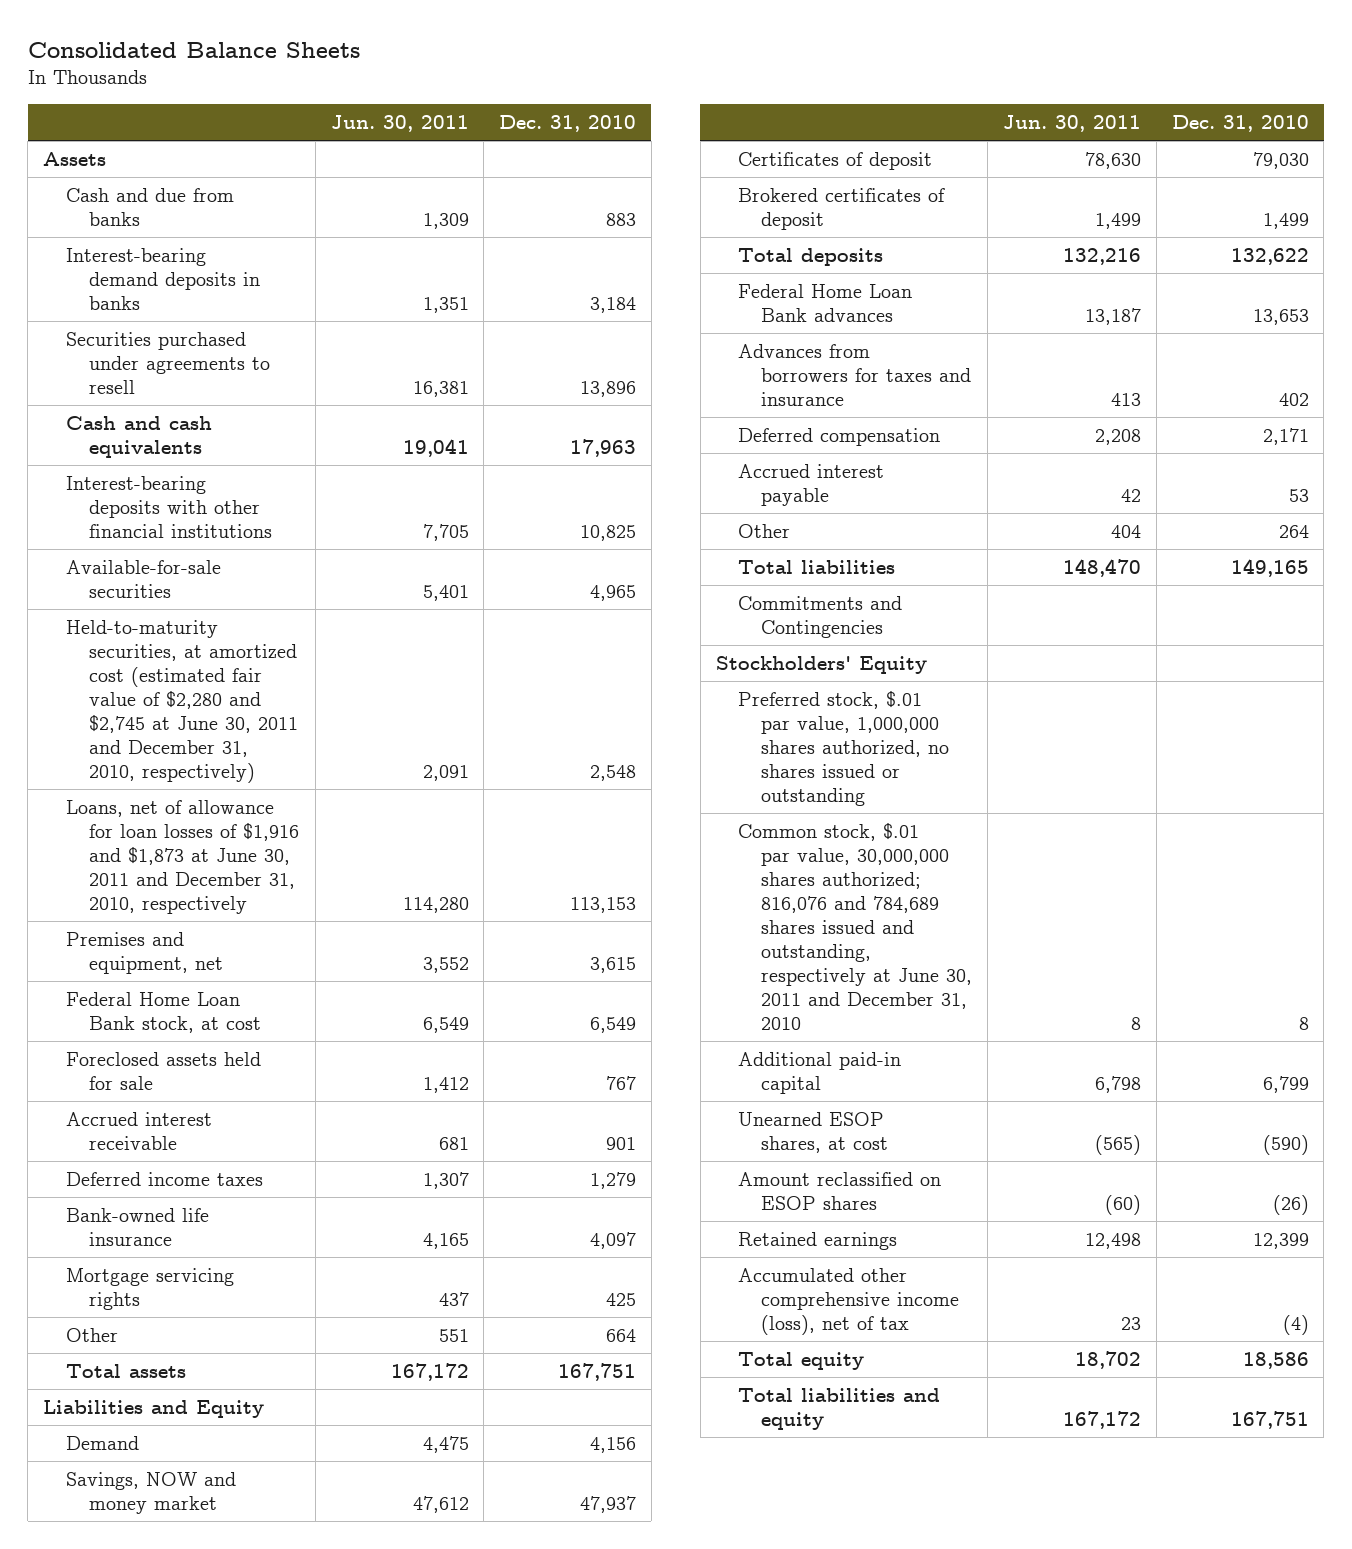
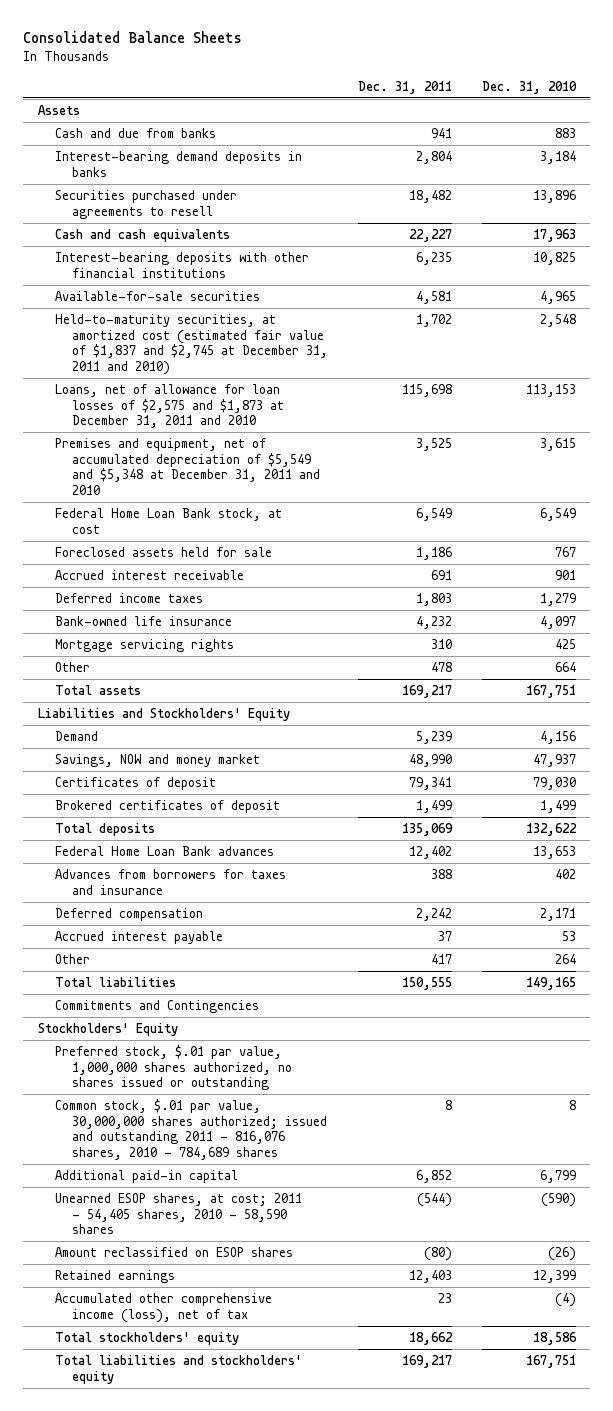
[330,114,469,132] Jun. 30, 2011 -> none
none -> [357,80,452,94] Dec. 31, 2011
[66,619,298,783] Held-to-maturity securities, at amortized cost (estimated fair value of $2,280 and $2,745 at June 30, 2011 and December 31, 2010, respectively) -> [54,314,329,375] Held-to-maturity securities, at amortized cost (estimated fair value of $1,837 and $2,745 at December 31, 2011 and 2010)
[66,799,299,914] Loans, net of allowance for loan losses of $1,916 and $1,873 at June 30, 2011 and December 31, 2010, respectively -> [54,384,285,429] Loans, net of allowance for loan losses of $2,575 and $1,873 at December 31, 2011 and 2010
[66,931,223,974] Premises and equipment, net -> [54,438,321,495] Premises and equipment, net of accumulated depreciation of $5,549 and $5,348 at December 31, 2011 and 2010
[43,1399,265,1418] Liabilities and Equity -> [37,708,290,722] Liabilities and Stockholders' Equity
[738,822,973,1030] Common stock, $.01 par value, 30,000,000 shares authorized; 816,076 and 784,689 shares issued and outstanding, respectively at June 30, 2011 and December 31, 2010 -> [54,1099,328,1160] Common stock, $.01 par value, 30,000,000 shares authorized; issued and outstanding 2011 - 816,076 shares, 2010 - 784,689 shares
[738,1111,889,1153] Unearned ESOP shares, at cost -> [54,1193,302,1235] Unearned ESOP shares, at cost; 2011 - 54,405 shares, 2010 - 58,590 shares
[738,1351,865,1370] Total equity -> [54,1332,239,1346] Total stockholders' equity
[738,1387,941,1430] Total liabilities and equity -> [54,1355,302,1384] Total liabilities and stockholders' equity

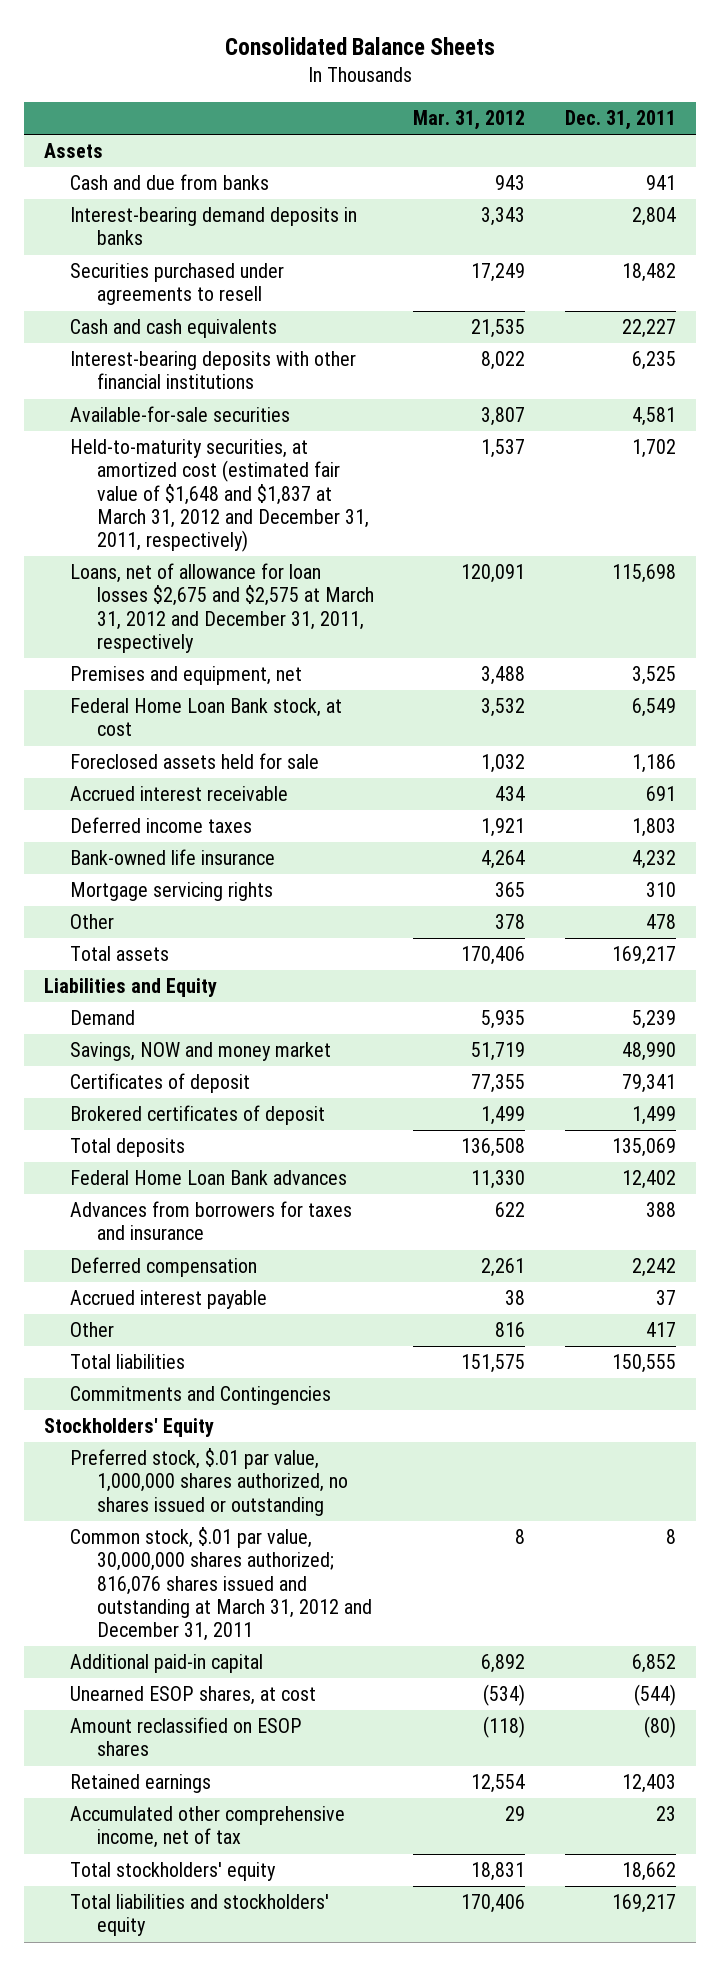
[481,80,577,94] Dec. 31, 2010 -> none
none -> [413,109,526,130] Mar. 31, 2012
[54,314,329,375] Held-to-maturity securities, at amortized cost (estimated fair value of $1,837 and $2,745 at December 31, 2011 and 2010) -> [70,439,369,553] Held-to-maturity securities, at amortized cost (estimated fair value of $1,648 and $1,837 at March 31, 2012 and December 31, 2011, respectively)
[54,384,285,429] Loans, net of allowance for loan losses of $2,575 and $1,873 at December 31, 2011 and 2010 -> [70,563,374,653] Loans, net of allowance for loan losses $2,675 and $2,575 at March 31, 2012 and December 31, 2011, respectively
[54,438,321,495] Premises and equipment, net of accumulated depreciation of $5,549 and $5,348 at December 31, 2011 and 2010 -> [70,666,303,686] Premises and equipment, net
[37,708,290,722] Liabilities and Stockholders' Equity -> [43,978,217,998] Liabilities and Equity
[54,1099,328,1160] Common stock, $.01 par value, 30,000,000 shares authorized; issued and outstanding 2011 - 816,076 shares, 2010 - 784,689 shares -> [70,1527,372,1642] Common stock, $.01 par value, 30,000,000 shares authorized; 816,076 shares issued and outstanding at March 31, 2012 and December 31, 2011
[54,1193,302,1235] Unearned ESOP shares, at cost; 2011 - 54,405 shares, 2010 - 58,590 shares -> [70,1686,317,1706] Unearned ESOP shares, at cost
[54,1293,272,1323] Accumulated other comprehensive income (loss), net of tax -> [70,1806,346,1849] Accumulated other comprehensive income, net of tax

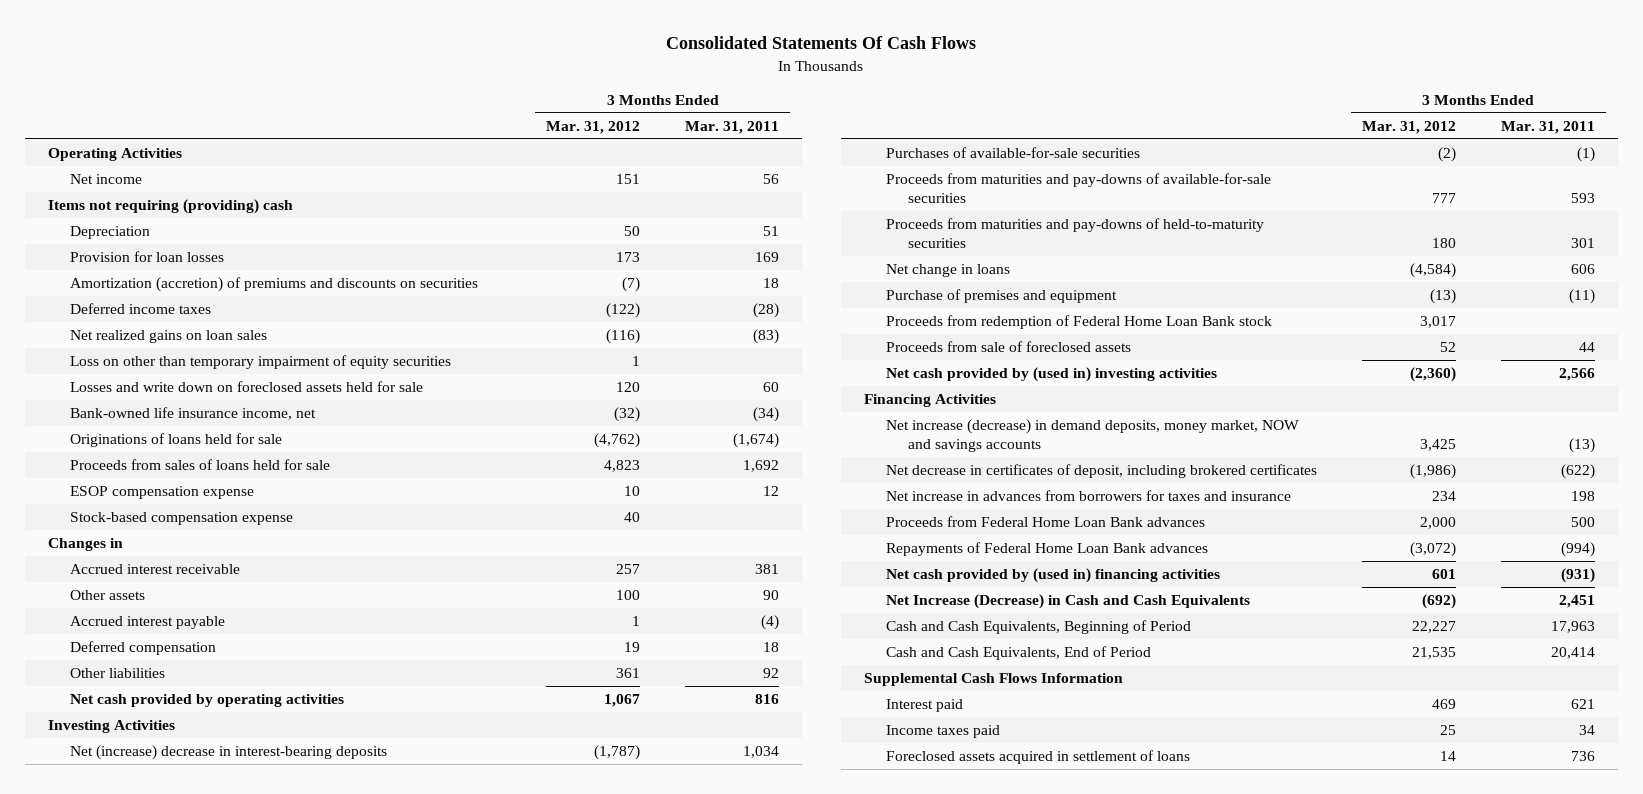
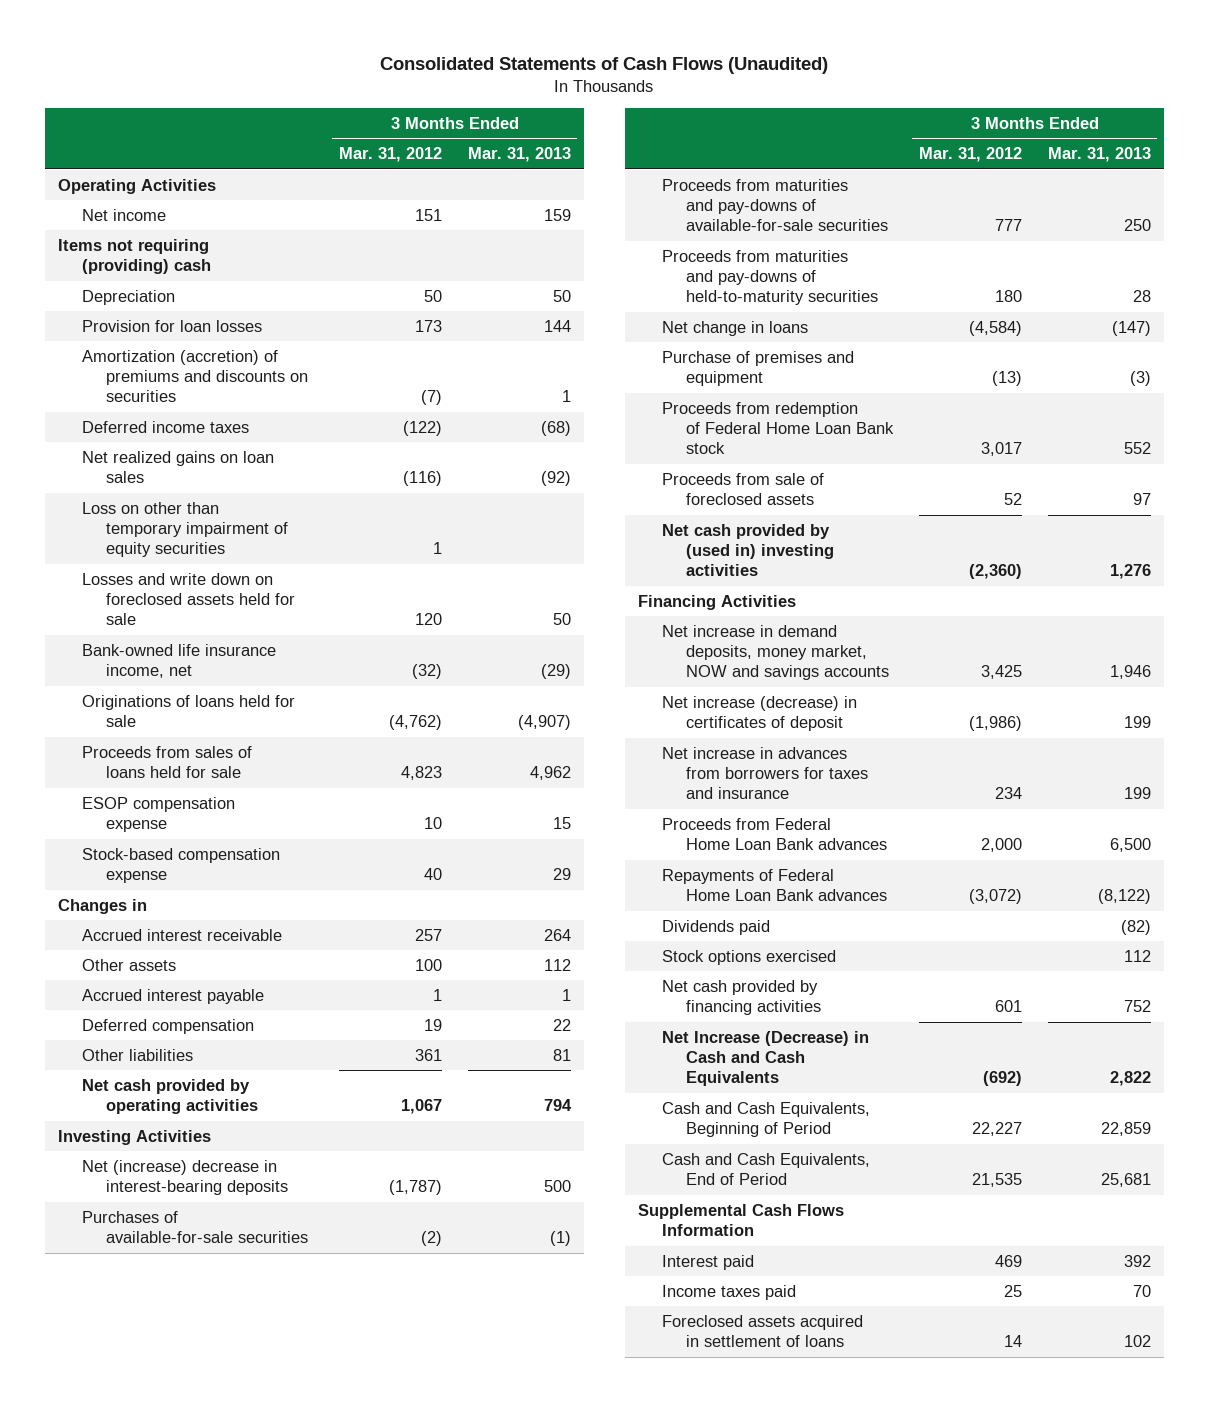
[666,36,977,50] Consolidated Statements Of Cash Flows -> [380,57,829,75] Consolidated Statements of Cash Flows (Unaudited)
[685,120,780,134] Mar. 31, 2011 -> none
none -> [467,147,571,163] Mar. 31, 2013
[885,419,1299,453] Net increase (decrease) in demand deposits, money market, NOW and savings accounts -> [661,624,889,681] Net increase in demand deposits, money market, NOW and savings accounts
[885,464,1317,479] Net decrease in certificates of deposit, including brokered certificates -> [661,695,857,732] Net increase (decrease) in certificates of deposit
none -> [661,919,770,935] Dividends paid
none -> [661,949,836,965] Stock options exercised
[885,568,1220,584] Net cash provided by (used in) financing activities -> [661,979,821,1016] Net cash provided by financing activities

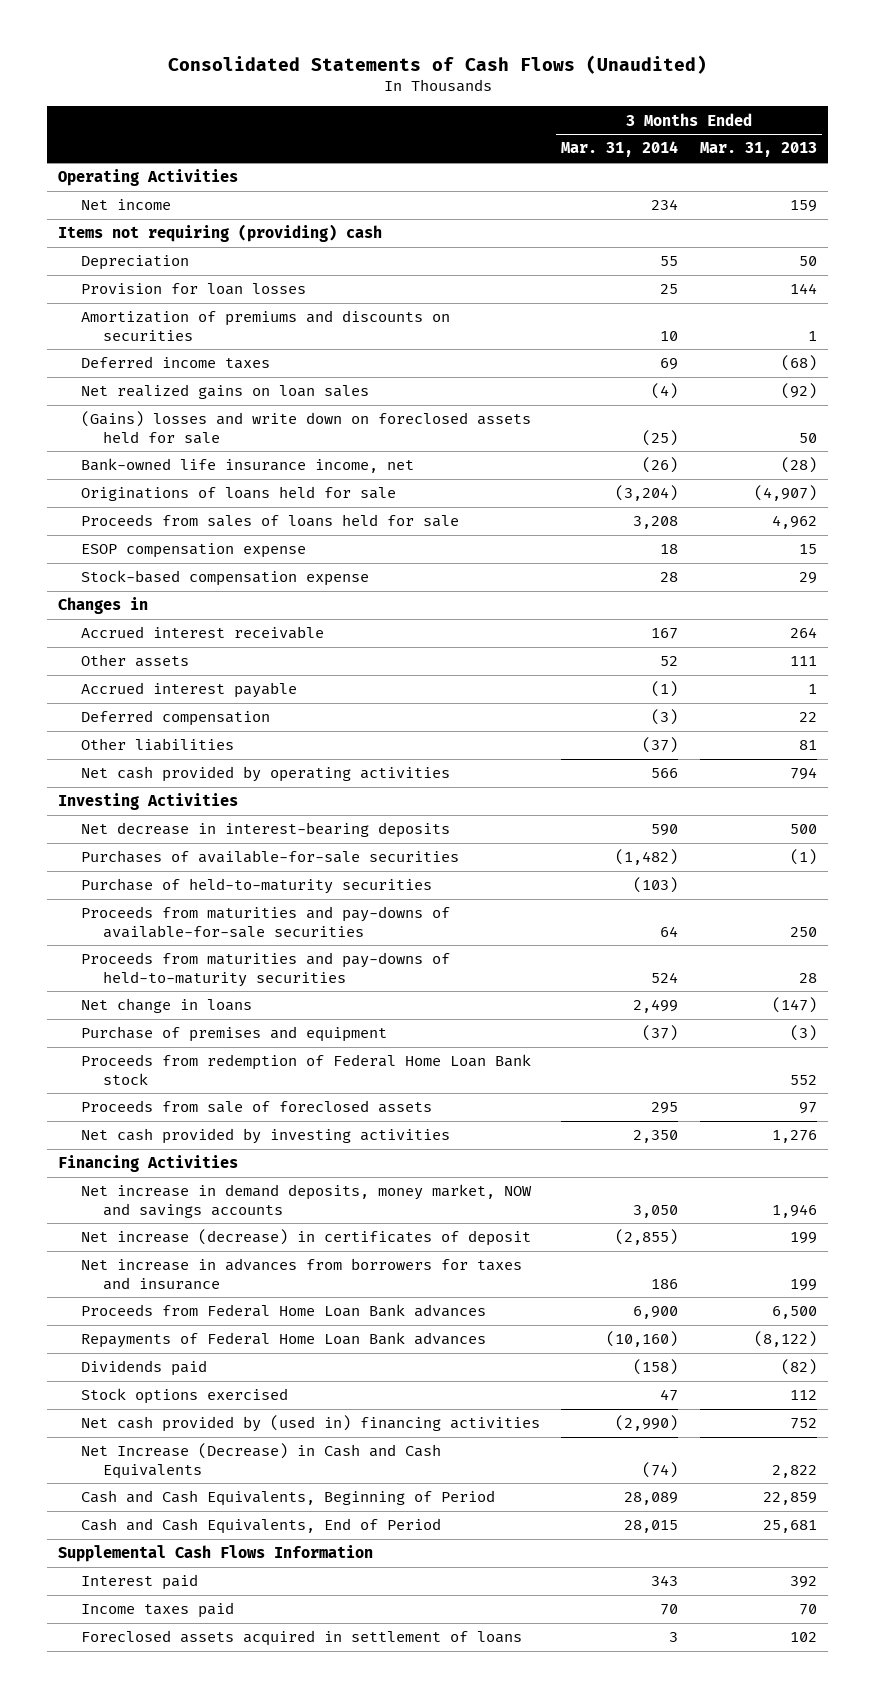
[338,147,442,163] Mar. 31, 2012 -> none
none -> [561,141,679,158] Mar. 31, 2014
[81,349,308,403] Amortization (accretion) of premiums and discounts on securities -> [80,310,450,341] Amortization of premiums and discounts on securities
[81,501,288,558] Loss on other than temporary impairment of equity securities -> none
[81,572,295,626] Losses and write down on foreclosed assets held for sale -> [80,411,531,444] (Gains) losses and write down on foreclosed assets held for sale
[540,664,571,680] (29) -> [780,457,817,474] (28)
[543,958,571,971] 112 -> [789,656,817,667] 111
[81,1159,288,1196] Net (increase) decrease in interest-bearing deposits -> [80,822,450,839] Net decrease in interest-bearing deposits
none -> [80,878,432,895] Purchase of held-to-maturity securities
[661,523,834,577] Net cash provided by (used in) investing activities -> [80,1128,450,1145] Net cash provided by investing activities
[661,979,821,1016] Net cash provided by financing activities -> [80,1415,540,1433] Net cash provided by (used in) financing activities

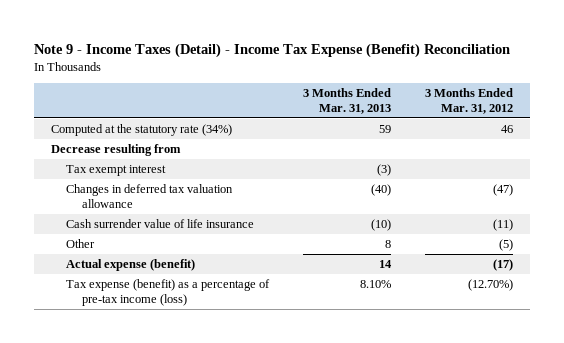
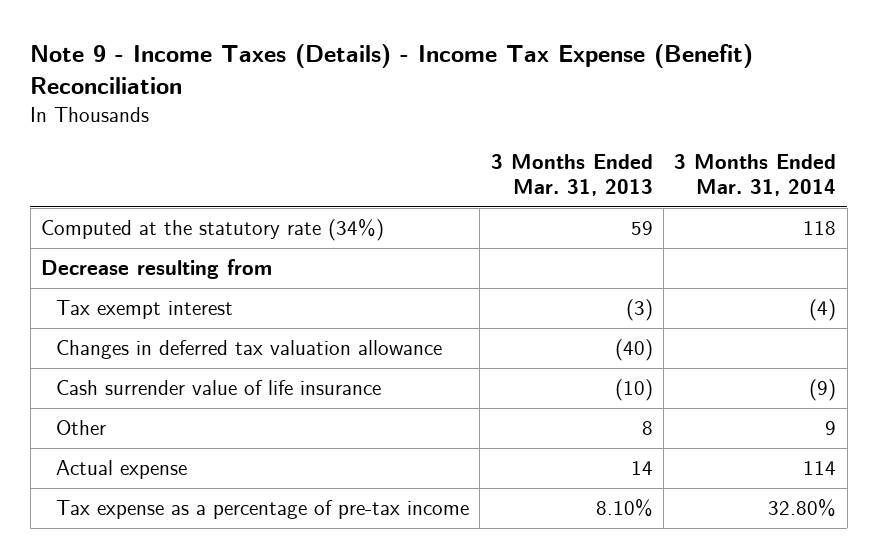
[34,42,511,58] Note 9 - Income Taxes (Detail) - Income Tax Expense (Benefit) Reconciliation -> [30,43,754,94] Note 9 - Income Taxes (Details) - Income Tax Expense (Benefit) Reconciliation
[425,88,514,114] 3 Months Ended Mar. 31, 2012 -> none
none -> [674,154,837,196] 3 Months Ended Mar. 31, 2014
[66,259,196,272] Actual expense (benefit) -> [56,460,188,480] Actual expense
[66,279,271,306] Tax expense (benefit) as a percentage of pre-tax income (loss) -> [56,500,470,520] Tax expense as a percentage of pre-tax income

